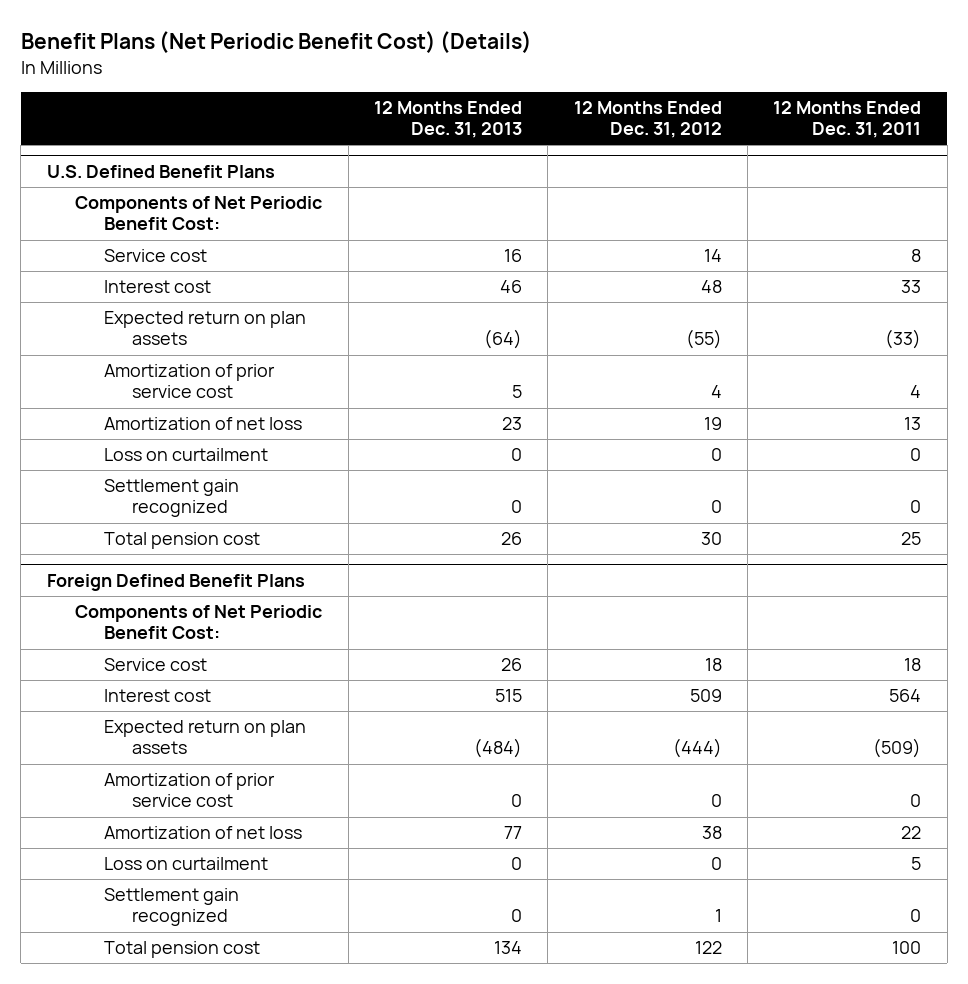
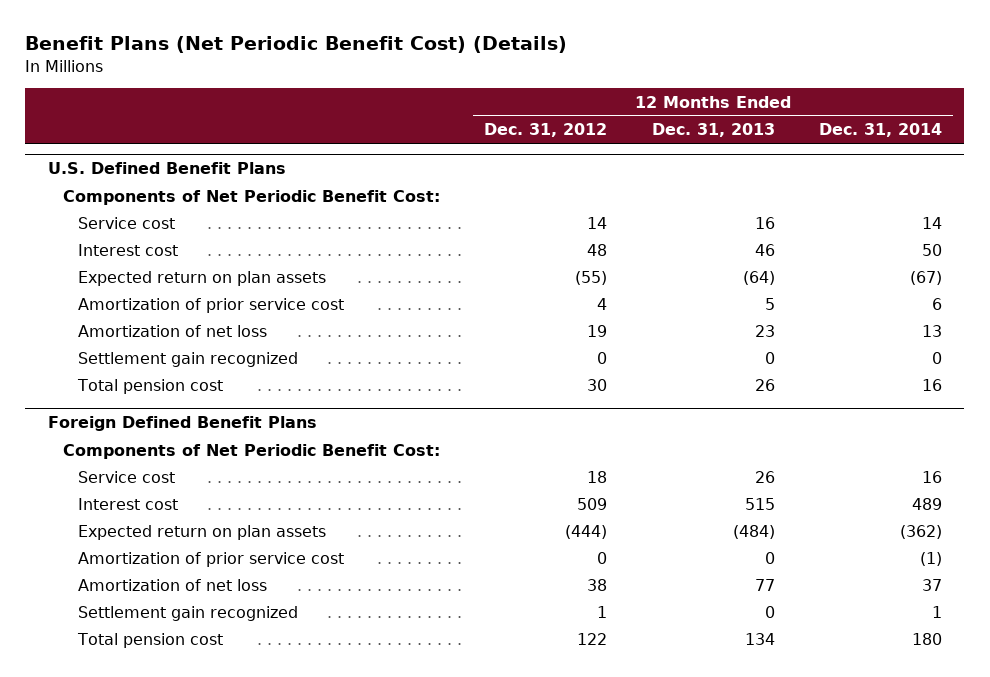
[773,101,922,139] 12 Months Ended Dec. 31, 2011 -> none
none -> [819,123,943,138] Dec. 31, 2014
[103,448,268,462] Loss on curtailment -> none
[103,857,268,871] Loss on curtailment -> none

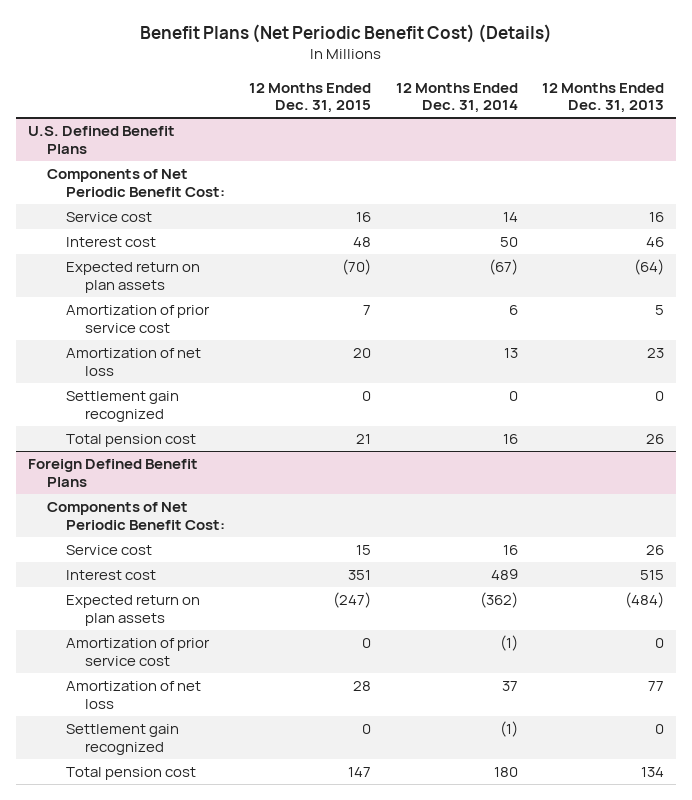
[484,123,608,138] Dec. 31, 2012 -> none
none -> [249,82,372,113] 12 Months Ended Dec. 31, 2015
[932,605,943,618] 1 -> [499,721,518,738] (1)

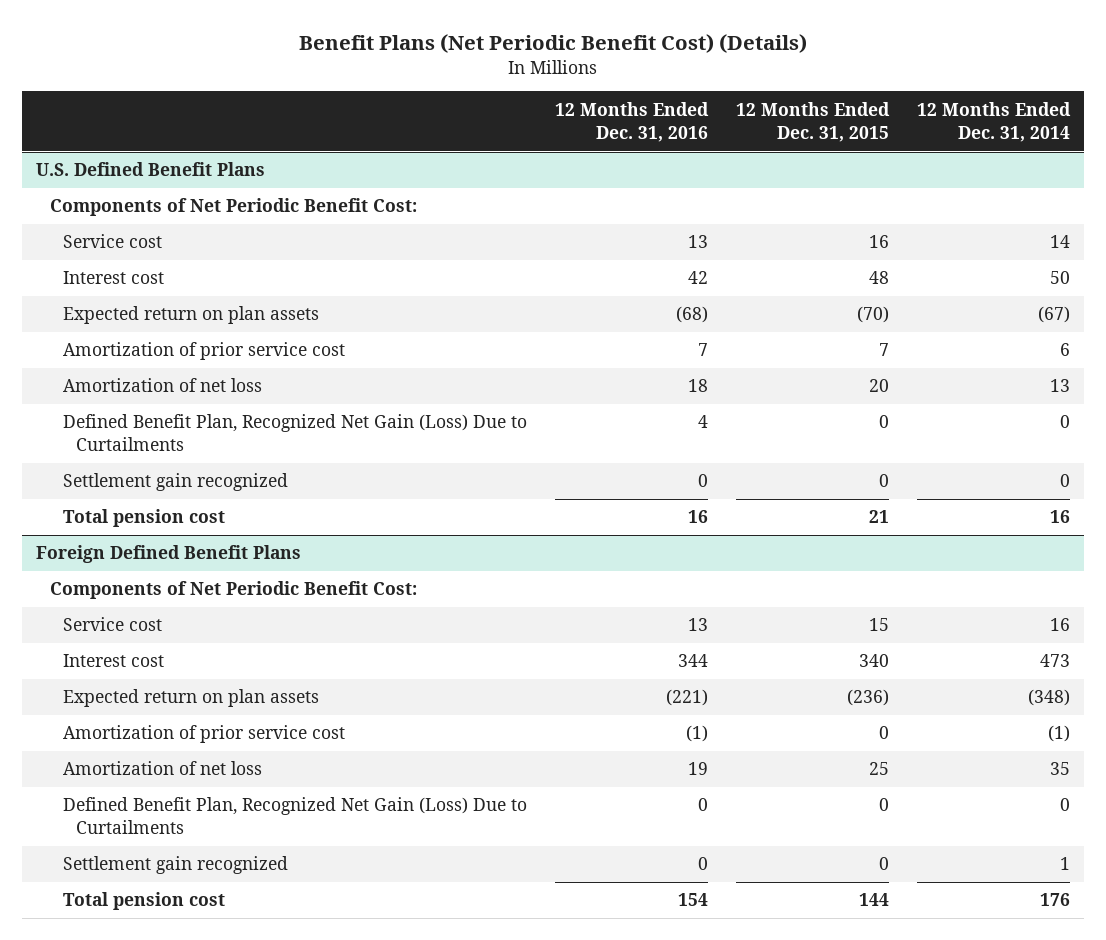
[541,82,664,113] 12 Months Ended Dec. 31, 2013 -> none
none -> [554,101,709,142] 12 Months Ended Dec. 31, 2016
none -> [62,414,527,452] Defined Benefit Plan, Recognized Net Gain (Loss) Due to Curtailments
[348,570,372,581] 351 -> [858,654,889,668] 340
[490,569,518,581] 489 -> [1039,654,1070,668] 473
[333,592,372,609] (247) -> [846,689,889,707] (236)
[479,592,518,609] (362) -> [1027,689,1070,707] (348)
[353,681,372,692] 28 -> [868,762,889,776] 25
[501,681,518,692] 37 -> [1049,762,1070,776] 35
none -> [62,797,527,835] Defined Benefit Plan, Recognized Net Gain (Loss) Due to Curtailments
[499,721,518,738] (1) -> [1059,857,1070,871] 1
[348,767,372,778] 147 -> [858,893,889,907] 144
[493,767,518,778] 180 -> [1039,893,1070,907] 176

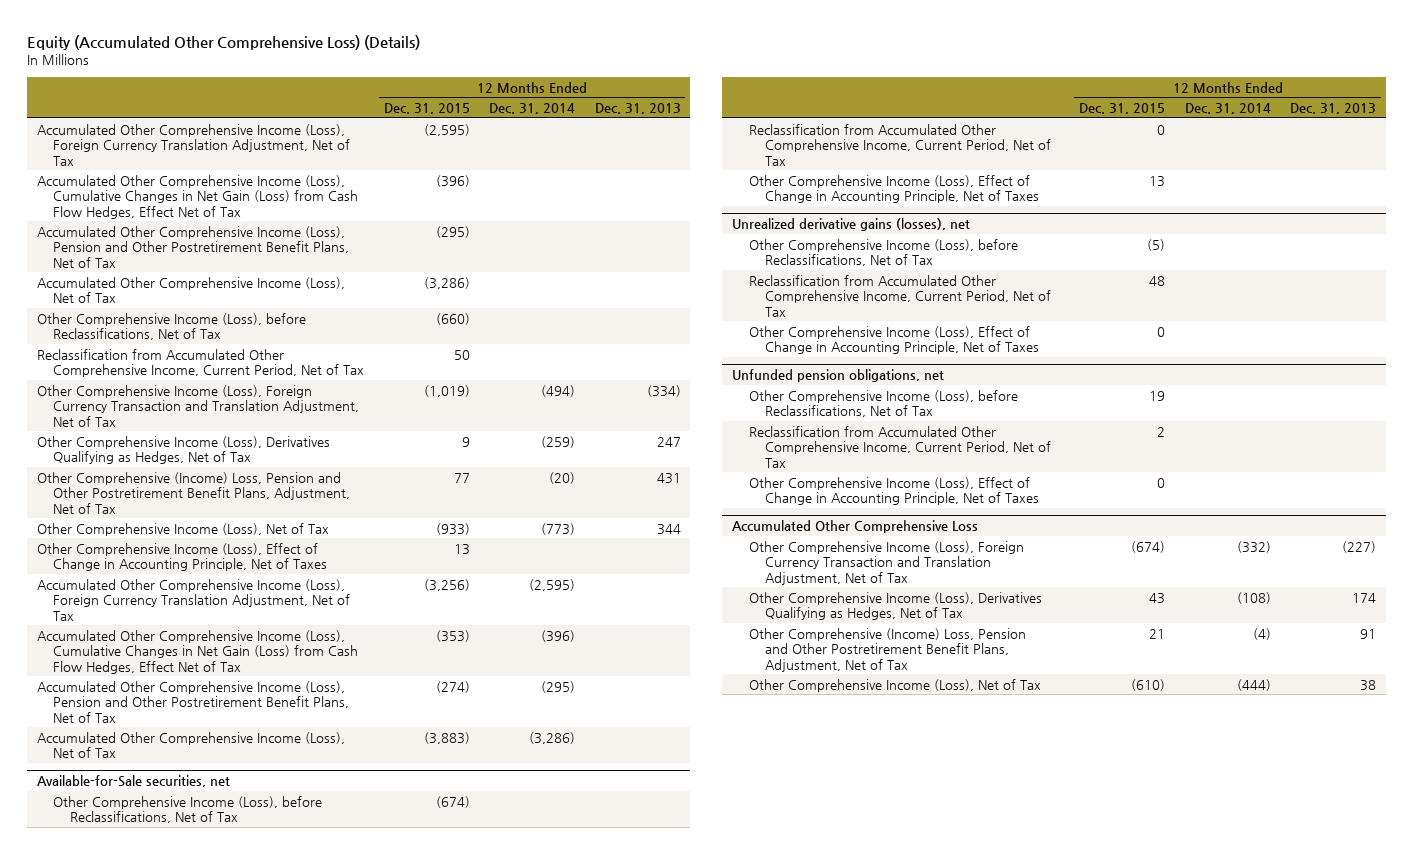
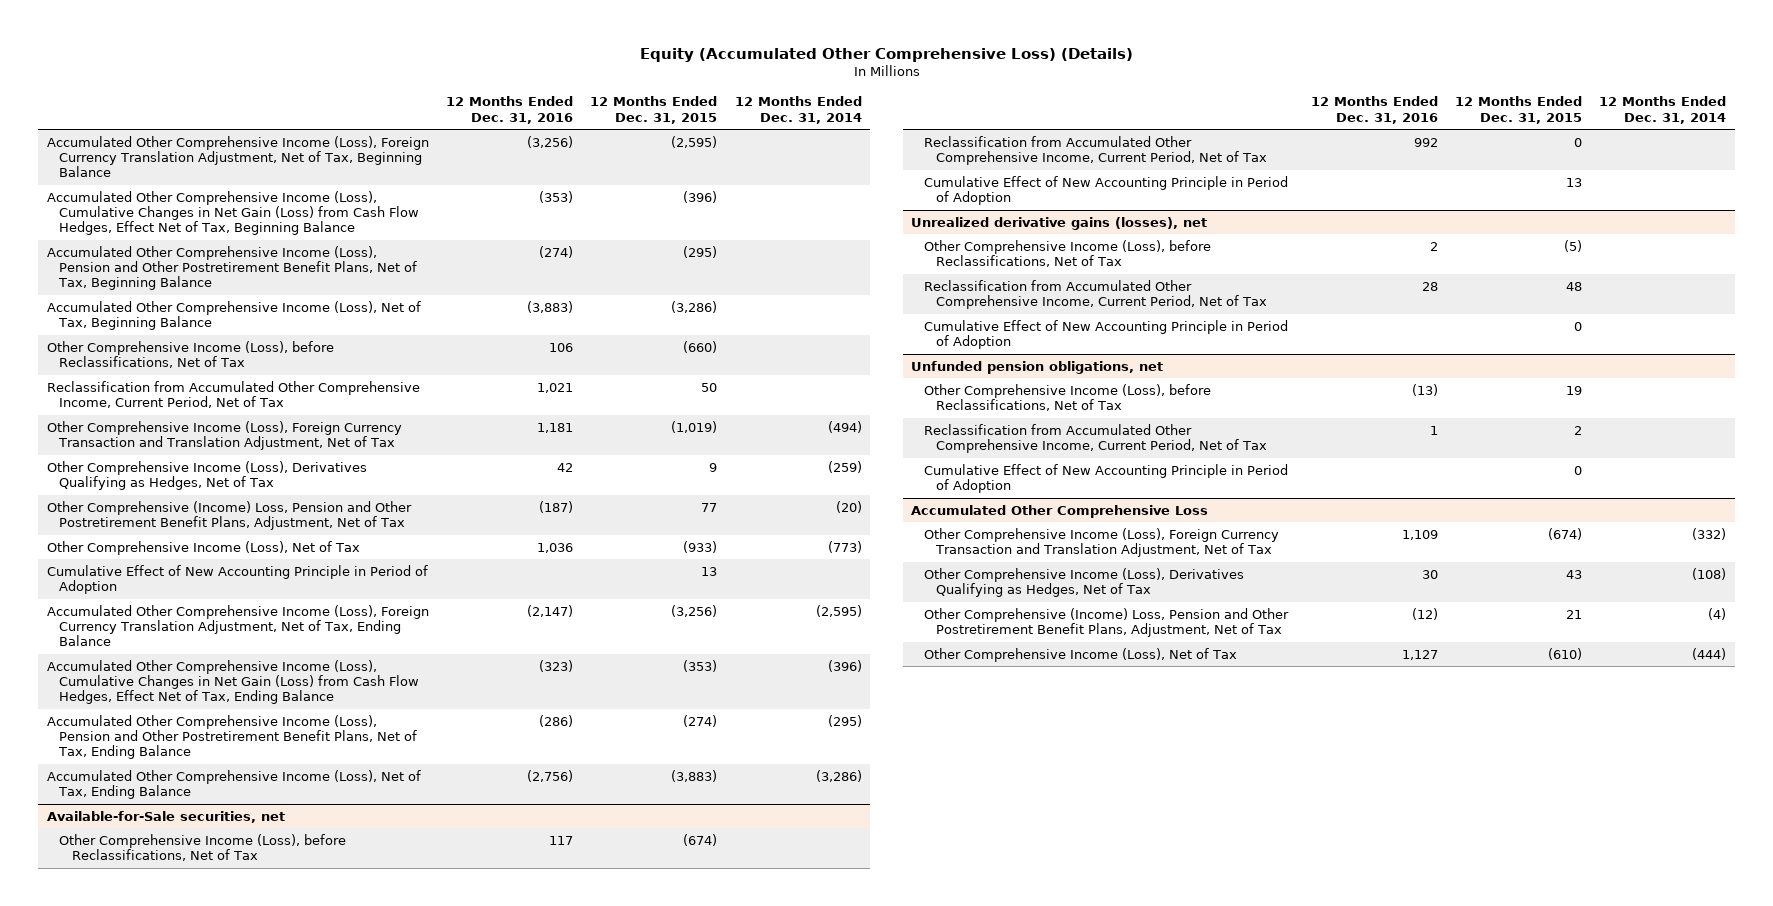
[594,103,681,115] Dec. 31, 2013 -> none
none -> [446,96,574,124] 12 Months Ended Dec. 31, 2016
[36,123,351,166] Accumulated Other Comprehensive Income (Loss), Foreign Currency Translation Adjustment, Net of Tax -> [46,136,429,178] Accumulated Other Comprehensive Income (Loss), Foreign Currency Translation Adjustment, Net of Tax, Beginning Balance
[36,174,359,219] Accumulated Other Comprehensive Income (Loss), Cumulative Changes in Net Gain (Loss) from Cash Flow Hedges, Effect Net of Tax -> [46,191,420,236] Accumulated Other Comprehensive Income (Loss), Cumulative Changes in Net Gain (Loss) from Cash Flow Hedges, Effect Net of Tax, Beginning Balance
[36,225,350,268] Accumulated Other Comprehensive Income (Loss), Pension and Other Postretirement Benefit Plans, Net of Tax -> [46,246,418,291] Accumulated Other Comprehensive Income (Loss), Pension and Other Postretirement Benefit Plans, Net of Tax, Beginning Balance
[36,276,345,304] Accumulated Other Comprehensive Income (Loss), Net of Tax -> [46,301,421,331] Accumulated Other Comprehensive Income (Loss), Net of Tax, Beginning Balance
[36,542,328,572] Other Comprehensive Income (Loss), Effect of Change in Accounting Principle, Net of Taxes -> none
none -> [46,565,428,595] Cumulative Effect of New Accounting Principle in Period of Adoption
[36,578,351,621] Accumulated Other Comprehensive Income (Loss), Foreign Currency Translation Adjustment, Net of Tax -> [46,605,429,647] Accumulated Other Comprehensive Income (Loss), Foreign Currency Translation Adjustment, Net of Tax, Ending Balance
[36,629,359,674] Accumulated Other Comprehensive Income (Loss), Cumulative Changes in Net Gain (Loss) from Cash Flow Hedges, Effect Net of Tax -> [46,660,420,705] Accumulated Other Comprehensive Income (Loss), Cumulative Changes in Net Gain (Loss) from Cash Flow Hedges, Effect Net of Tax, Ending Balance
[36,680,350,723] Accumulated Other Comprehensive Income (Loss), Pension and Other Postretirement Benefit Plans, Net of Tax -> [46,715,418,760] Accumulated Other Comprehensive Income (Loss), Pension and Other Postretirement Benefit Plans, Net of Tax, Ending Balance
[36,731,345,759] Accumulated Other Comprehensive Income (Loss), Net of Tax -> [46,770,421,800] Accumulated Other Comprehensive Income (Loss), Net of Tax, Ending Balance
[748,174,1040,204] Other Comprehensive Income (Loss), Effect of Change in Accounting Principle, Net of Taxes -> none
none -> [923,176,1288,206] Cumulative Effect of New Accounting Principle in Period of Adoption
[748,325,1040,355] Other Comprehensive Income (Loss), Effect of Change in Accounting Principle, Net of Taxes -> none
none -> [923,320,1288,350] Cumulative Effect of New Accounting Principle in Period of Adoption
[748,476,1040,506] Other Comprehensive Income (Loss), Effect of Change in Accounting Principle, Net of Taxes -> none
none -> [923,464,1288,494] Cumulative Effect of New Accounting Principle in Period of Adoption

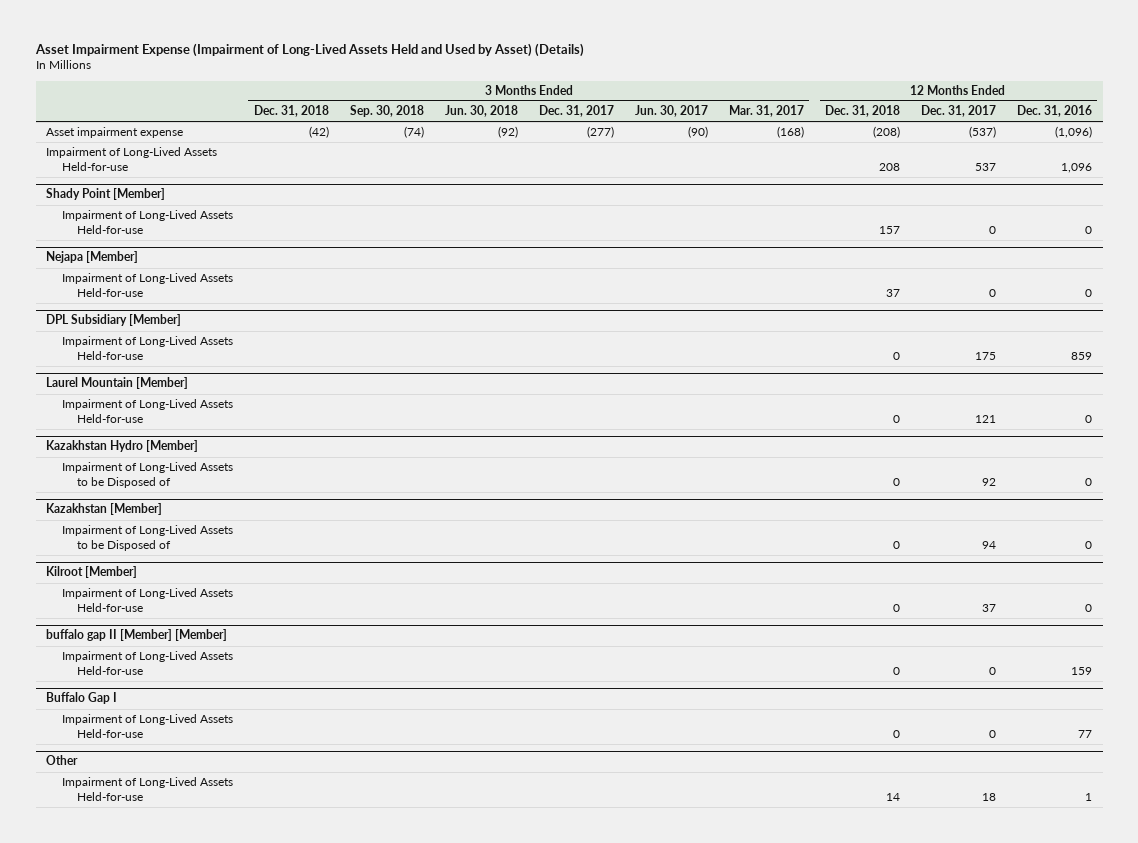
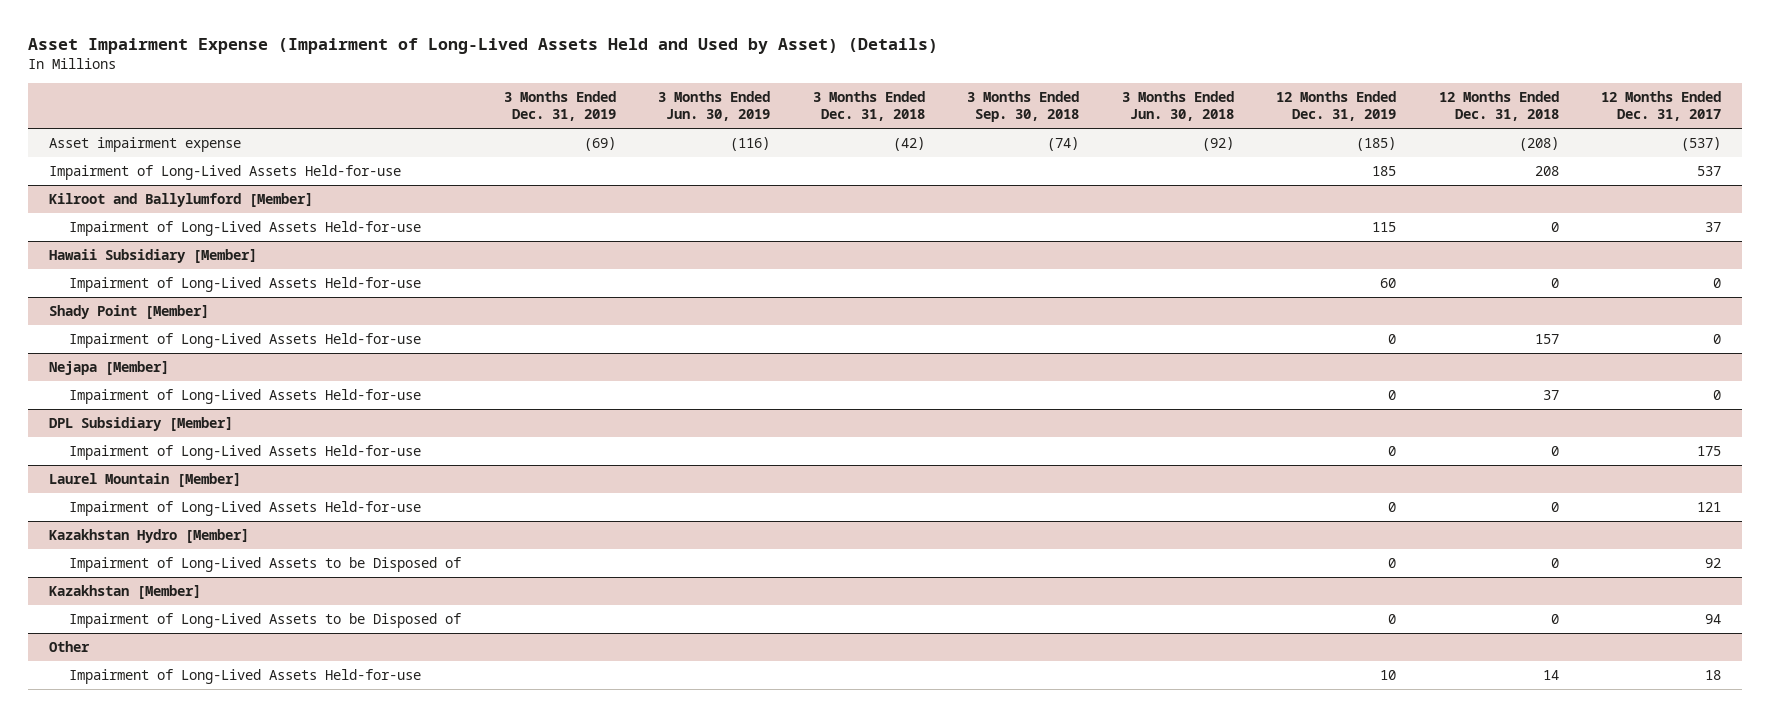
[538,105,614,118] Dec. 31, 2017 -> none
[634,105,708,118] Jun. 30, 2017 -> none
[728,105,804,118] Mar. 31, 2017 -> none
[1017,105,1093,118] Dec. 31, 2016 -> none
none -> [503,91,616,122] 3 Months Ended Dec. 31, 2019
none -> [658,91,771,122] 3 Months Ended Jun. 30, 2019
none -> [1276,91,1397,122] 12 Months Ended Dec. 31, 2019
none -> [49,192,314,207] Kilroot and Ballylumford [Member]
none -> [69,220,422,236] Impairment of Long-Lived Assets Held-for-use
none -> [49,248,258,263] Hawaii Subsidiary [Member]
none -> [69,276,422,292] Impairment of Long-Lived Assets Held-for-use
[46,566,138,579] Kilroot [Member] -> none
[61,588,233,612] Impairment of Long-Lived Assets Held-for-use -> none
[46,629,228,642] buffalo gap II [Member] [Member] -> none
[61,651,233,675] Impairment of Long-Lived Assets Held-for-use -> none
[46,692,118,705] Buffalo Gap I -> none
[61,714,233,738] Impairment of Long-Lived Assets Held-for-use -> none

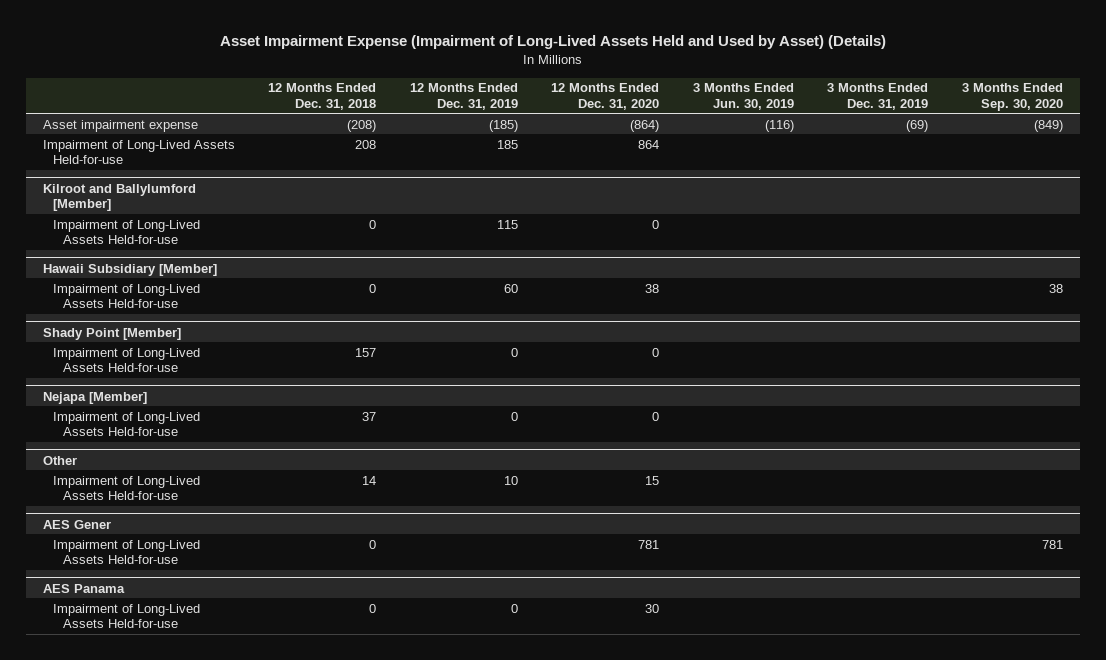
[812,91,925,122] 3 Months Ended Dec. 31, 2018 -> none
[967,91,1080,123] 3 Months Ended Sep. 30, 2018 -> none
[1121,91,1234,122] 3 Months Ended Jun. 30, 2018 -> none
[1601,91,1722,122] 12 Months Ended Dec. 31, 2017 -> none
none -> [551,83,660,110] 12 Months Ended Dec. 31, 2020
none -> [961,83,1063,111] 3 Months Ended Sep. 30, 2020
[49,416,234,431] DPL Subsidiary [Member] -> none
[69,444,422,460] Impairment of Long-Lived Assets Held-for-use -> none
[49,472,242,487] Laurel Mountain [Member] -> none
[69,500,422,516] Impairment of Long-Lived Assets Held-for-use -> none
[49,528,250,543] Kazakhstan Hydro [Member] -> none
[69,556,462,572] Impairment of Long-Lived Assets to be Disposed of -> none
[49,584,202,599] Kazakhstan [Member] -> none
[69,612,462,628] Impairment of Long-Lived Assets to be Disposed of -> none
none -> [42,519,111,529] AES Gener
none -> [52,539,200,565] Impairment of Long-Lived Assets Held-for-use
none -> [42,583,125,593] AES Panama
none -> [52,603,200,629] Impairment of Long-Lived Assets Held-for-use

